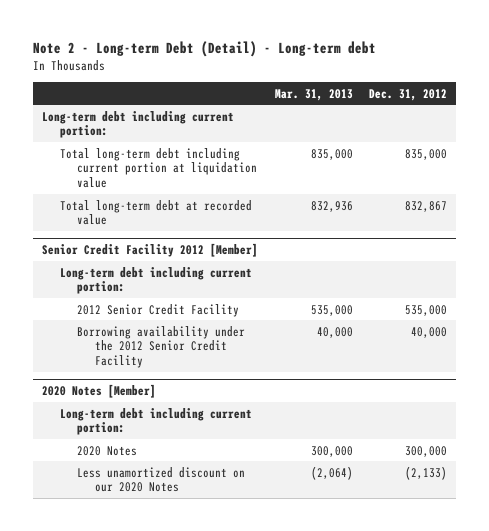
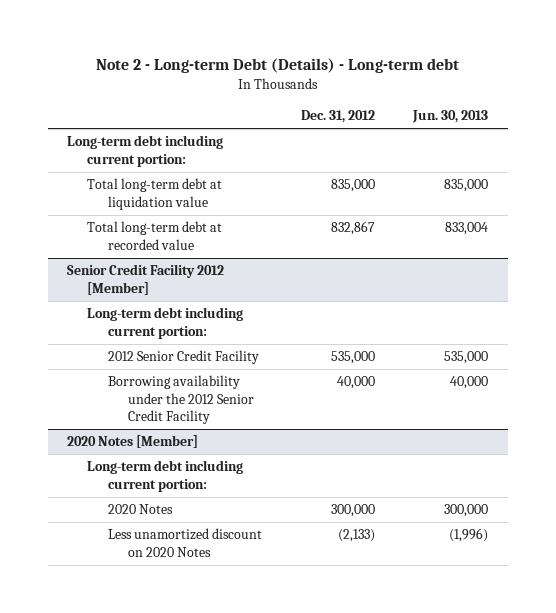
[33,40,377,57] Note 2 - Long-term Debt (Detail) - Long-term debt -> [95,57,459,73] Note 2 - Long-term Debt (Details) - Long-term debt
[274,88,353,101] Mar. 31, 2013 -> none
none -> [412,110,489,124] Jun. 30, 2013
[59,147,258,188] Total long-term debt including current portion at liquidation value -> [87,178,223,210] Total long-term debt at liquidation value
[77,466,246,493] Less unamortized discount on our 2020 Notes -> [107,528,262,557] Less unamortized discount on 2020 Notes

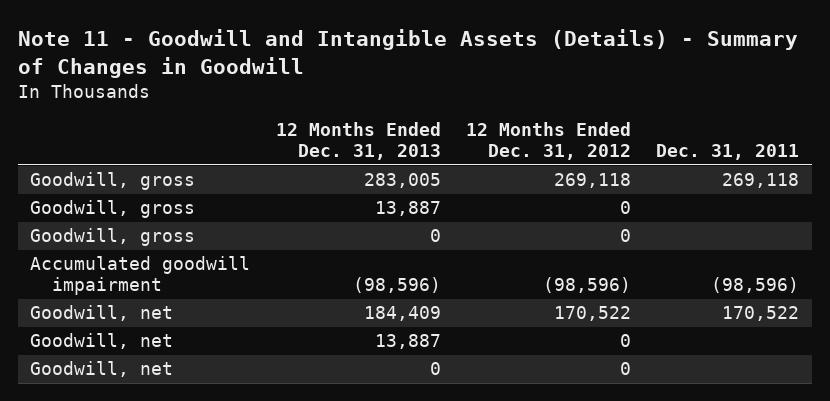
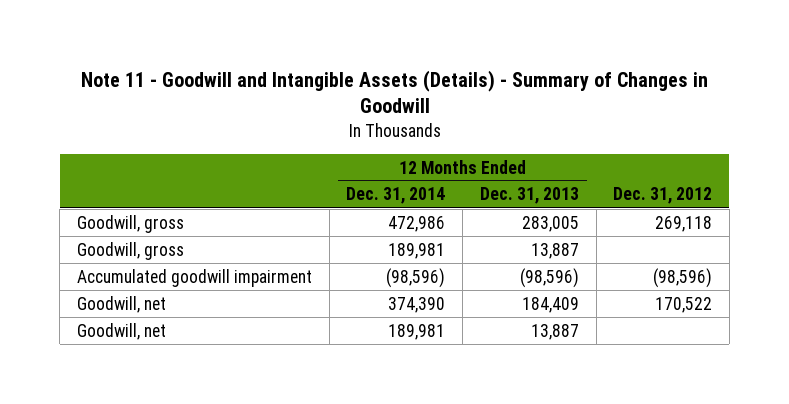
[466,122,632,161] 12 Months Ended Dec. 31, 2012 -> none
[656,144,800,161] Dec. 31, 2011 -> none
none -> [346,187,446,205] Dec. 31, 2014
none -> [613,187,713,205] Dec. 31, 2012
[30,228,196,247] Goodwill, gross -> none
[30,361,174,378] Goodwill, net -> none

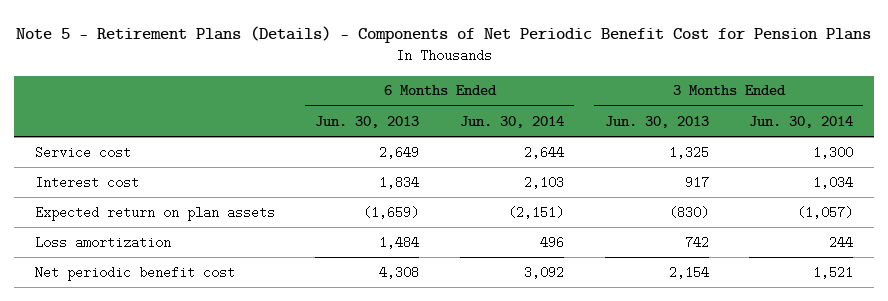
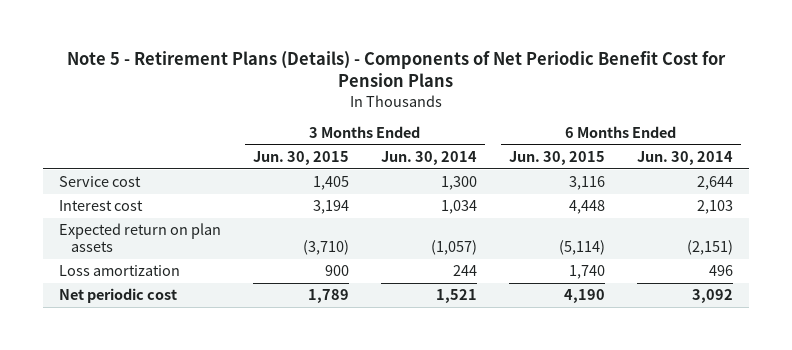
[315,115,420,128] Jun. 30, 2013 -> none
[604,115,709,128] Jun. 30, 2013 -> none
none -> [252,151,349,166] Jun. 30, 2015
none -> [508,151,605,166] Jun. 30, 2015
[34,265,235,281] Net periodic benefit cost -> [58,288,177,304] Net periodic cost

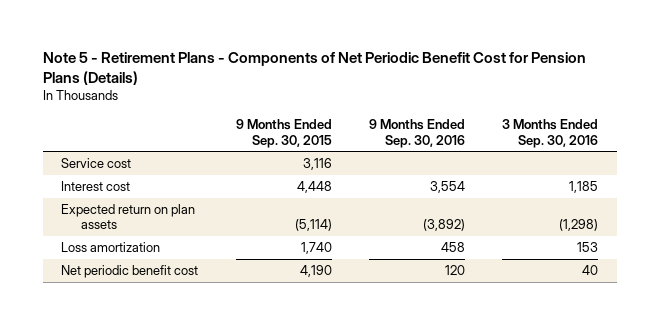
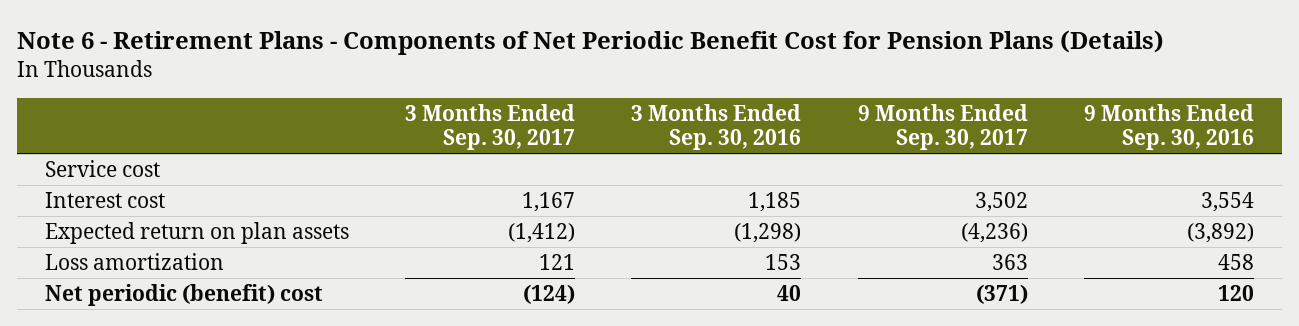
[42,51,586,85] Note 5 - Retirement Plans - Components of Net Periodic Benefit Cost for Pension Plans (Details) -> [16,30,1164,56] Note 6 - Retirement Plans - Components of Net Periodic Benefit Cost for Pension Plans (Details)
[235,119,332,148] 9 Months Ended Sep. 30, 2015 -> none
none -> [405,104,576,151] 3 Months Ended Sep. 30, 2017
none -> [857,104,1028,151] 9 Months Ended Sep. 30, 2017
[61,265,199,279] Net periodic benefit cost -> [45,284,324,307] Net periodic (benefit) cost

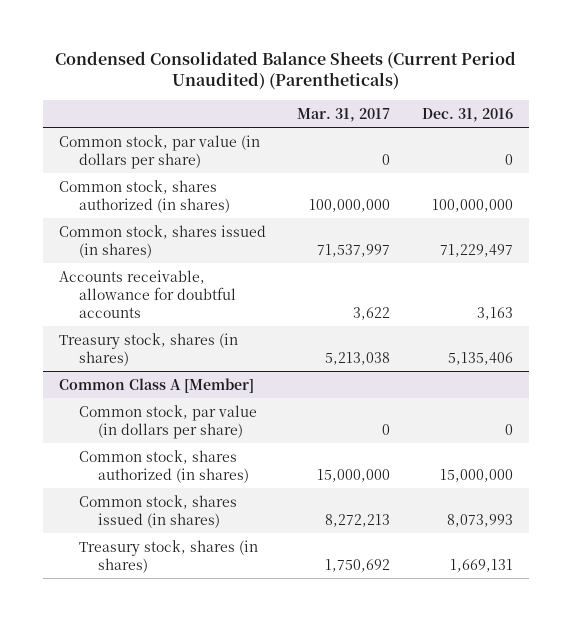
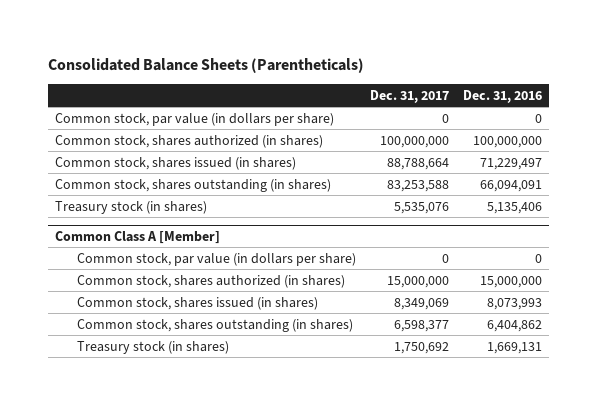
[54,50,516,91] Condensed Consolidated Balance Sheets (Current Period Unaudited) (Parentheticals) -> [48,58,365,74] Consolidated Balance Sheets (Parentheticals)
[297,107,391,122] Mar. 31, 2017 -> none
none -> [369,89,449,103] Dec. 31, 2017
[58,269,236,318] Accounts receivable, allowance for doubtful accounts -> none
none -> [55,178,332,192] Common stock, shares outstanding (in shares)
[58,332,238,366] Treasury stock, shares (in shares) -> [55,200,208,214] Treasury stock (in shares)
none -> [76,318,353,332] Common stock, shares outstanding (in shares)
[78,539,258,573] Treasury stock, shares (in shares) -> [76,340,229,354] Treasury stock (in shares)

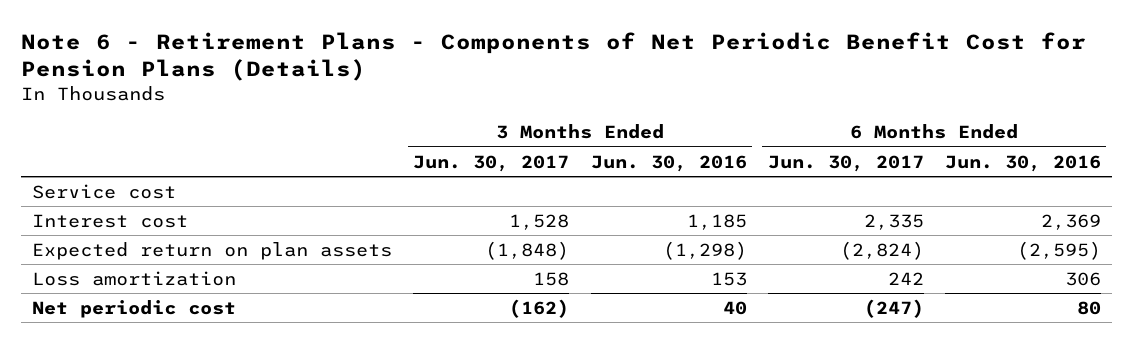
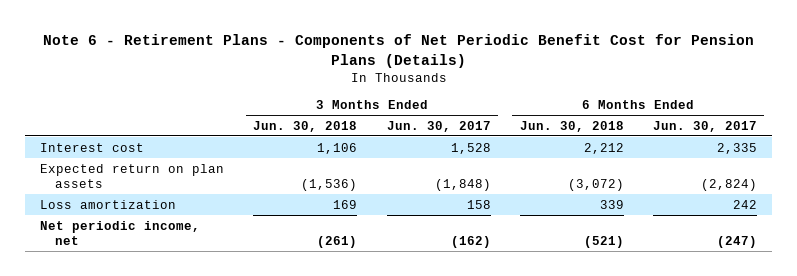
[590,154,747,172] Jun. 30, 2016 -> none
[945,154,1102,172] Jun. 30, 2016 -> none
none -> [253,120,358,132] Jun. 30, 2018
none -> [519,120,624,132] Jun. 30, 2018
[31,183,176,199] Service cost -> none
[31,299,236,318] Net periodic cost -> [39,220,200,245] Net periodic income, net

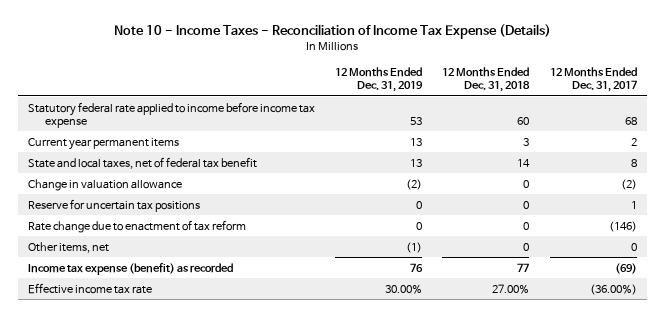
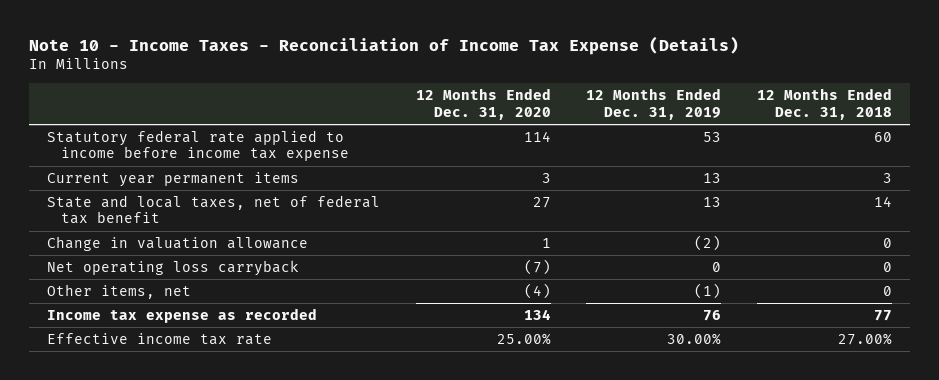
[549,66,637,93] 12 Months Ended Dec. 31, 2017 -> none
none -> [415,88,551,120] 12 Months Ended Dec. 31, 2020
[27,198,200,212] Reserve for uncertain tax positions -> none
[27,219,246,233] Rate change due to enactment of tax reform -> none
none -> [46,260,299,277] Net operating loss carryback
[27,262,233,275] Income tax expense (benefit) as recorded -> [46,308,317,324] Income tax expense as recorded

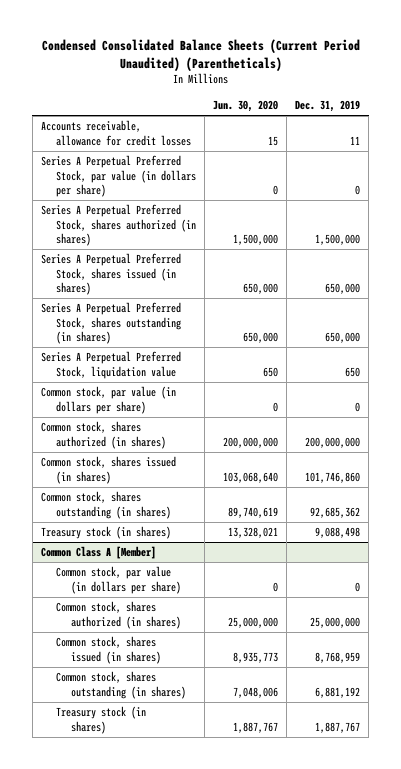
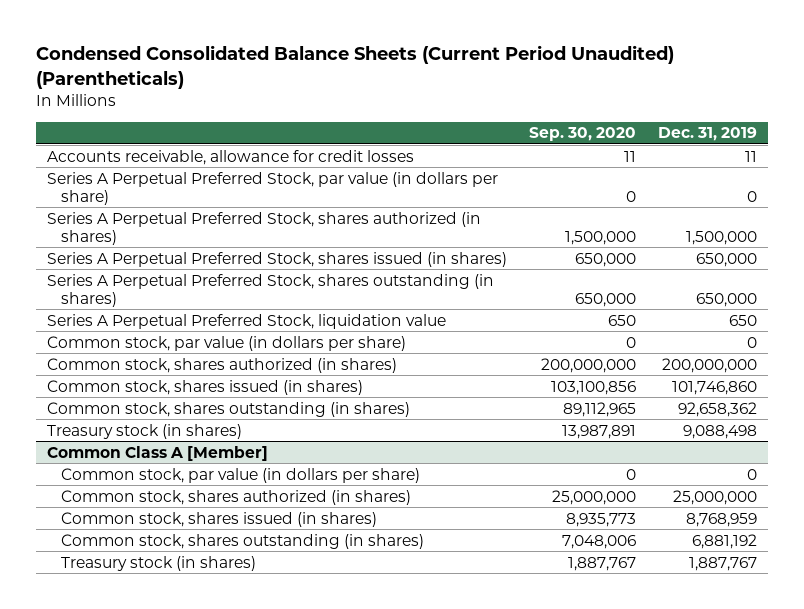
[213,100,279,113] Jun. 30, 2020 -> none
none -> [529,127,637,142] Sep. 30, 2020
[310,506,361,518] 92,685,362 -> [678,401,758,417] 92,658,362

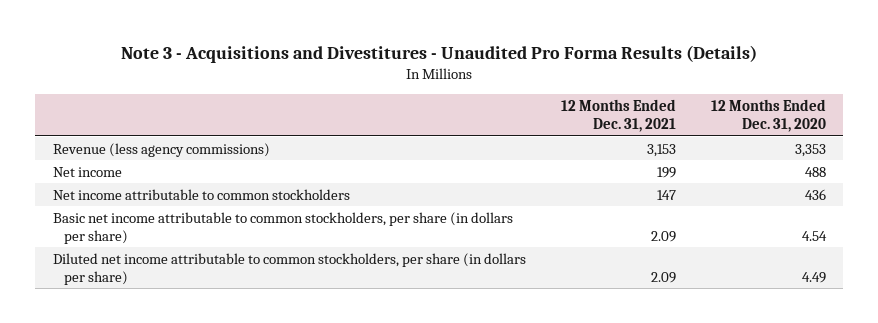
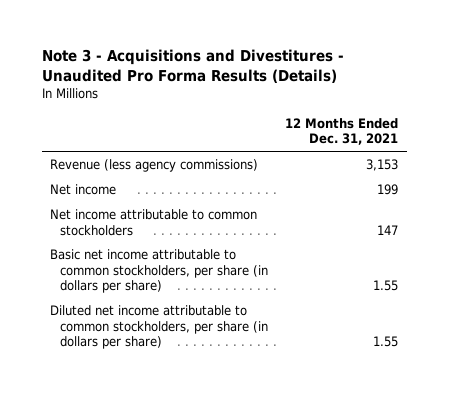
[710,99,826,132] 12 Months Ended Dec. 31, 2020 -> none
[650,230,676,242] 2.09 -> [373,280,399,292] 1.55
[650,271,676,283] 2.09 -> [373,336,399,348] 1.55

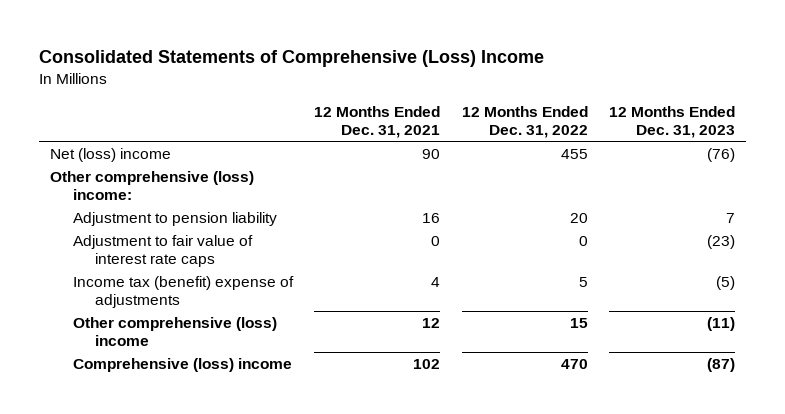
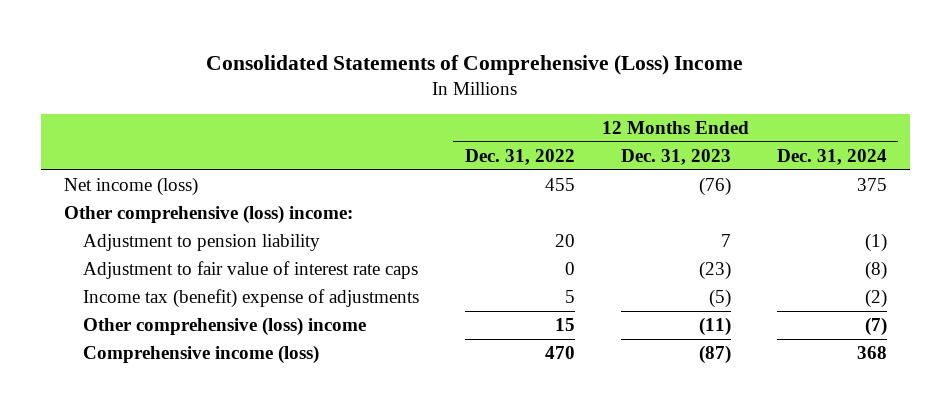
[314,105,441,139] 12 Months Ended Dec. 31, 2021 -> none
none -> [776,149,887,166] Dec. 31, 2024
[49,147,171,162] Net (loss) income -> [63,177,198,197] Net income (loss)
[72,357,292,372] Comprehensive (loss) income -> [82,345,319,365] Comprehensive income (loss)

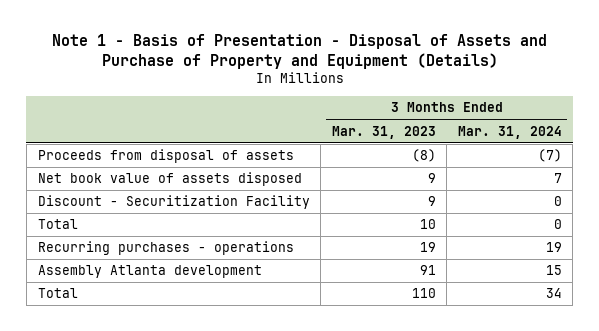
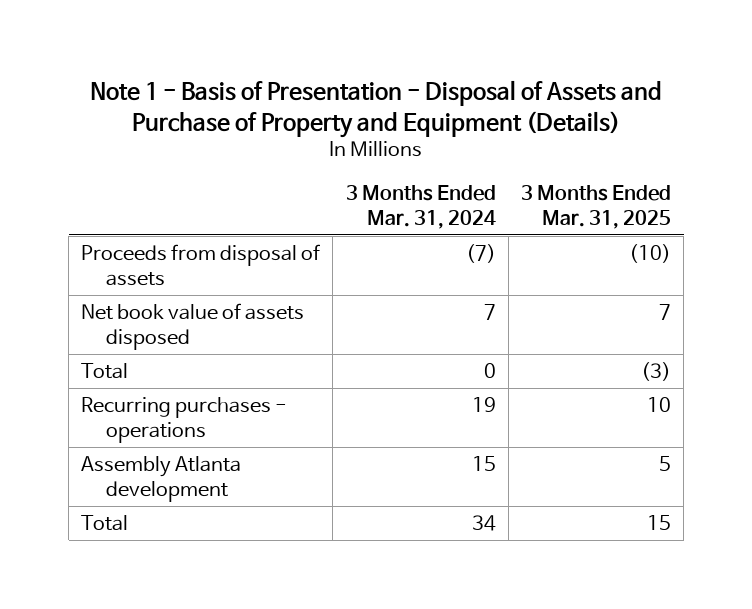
[331,125,436,139] Mar. 31, 2023 -> none
none -> [520,184,671,229] 3 Months Ended Mar. 31, 2025
[37,195,310,210] Discount - Securitization Facility -> none

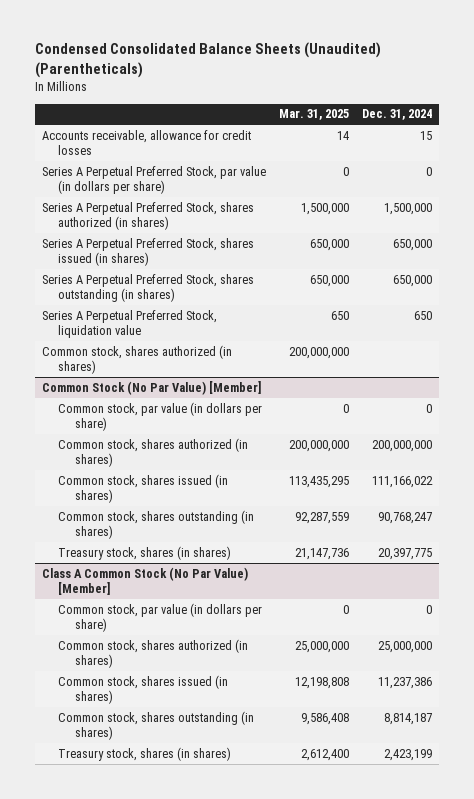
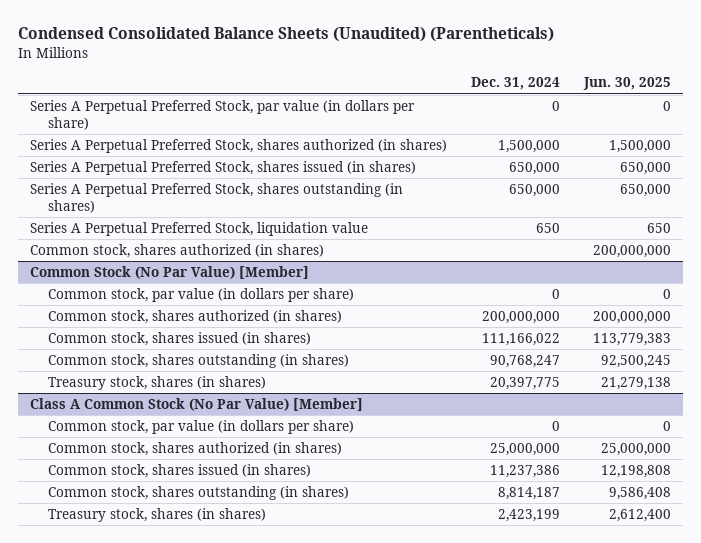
[278,109,349,121] Mar. 31, 2025 -> none
none -> [583,77,672,91] Jun. 30, 2025
[41,129,251,155] Accounts receivable, allowance for credit losses -> none

